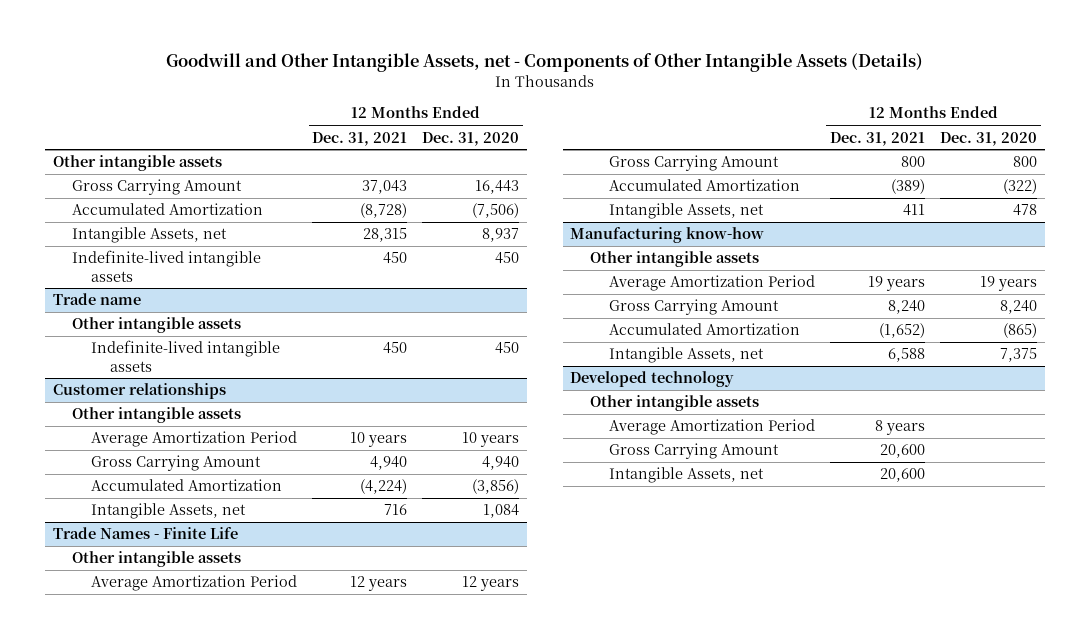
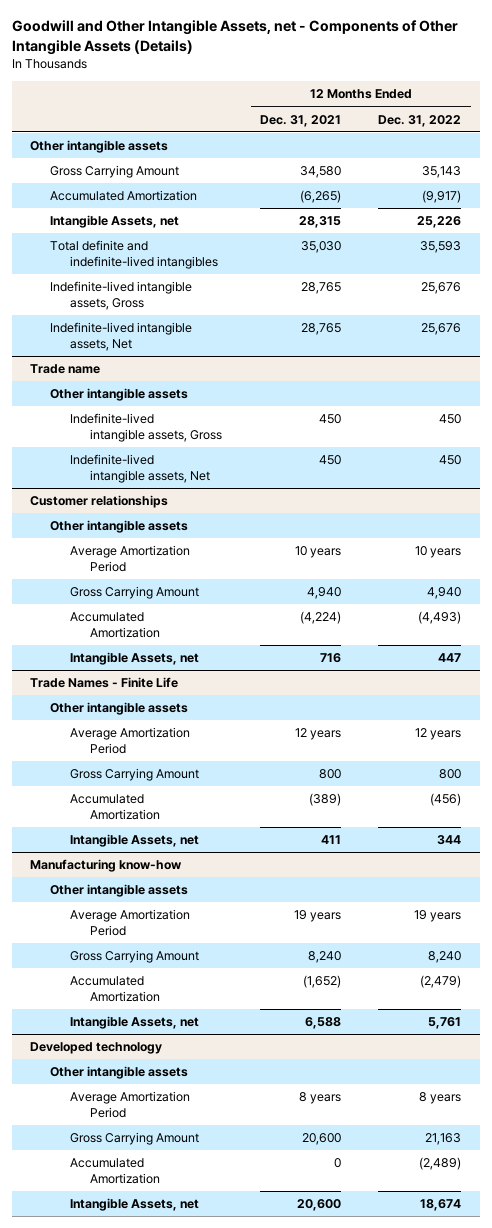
[422,131,520,146] Dec. 31, 2020 -> none
none -> [378,114,462,127] Dec. 31, 2022
[362,180,408,195] 37,043 -> [299,166,341,179] 34,580
[360,203,408,219] (8,728) -> [299,190,341,204] (6,265)
none -> [50,240,219,269] Total definite and indefinite-lived intangibles
[71,250,261,282] Indefinite-lived intangible assets -> [50,281,193,310] Indefinite-lived intangible assets, Gross
[383,252,408,265] 450 -> [300,282,341,295] 28,765
none -> [50,322,193,351] Indefinite-lived intangible assets, Net
[91,340,281,372] Indefinite-lived intangible assets -> [70,413,223,442] Indefinite-lived intangible assets, Gross
none -> [70,454,211,483] Indefinite-lived intangible assets, Net
none -> [70,1158,161,1184] Accumulated Amortization

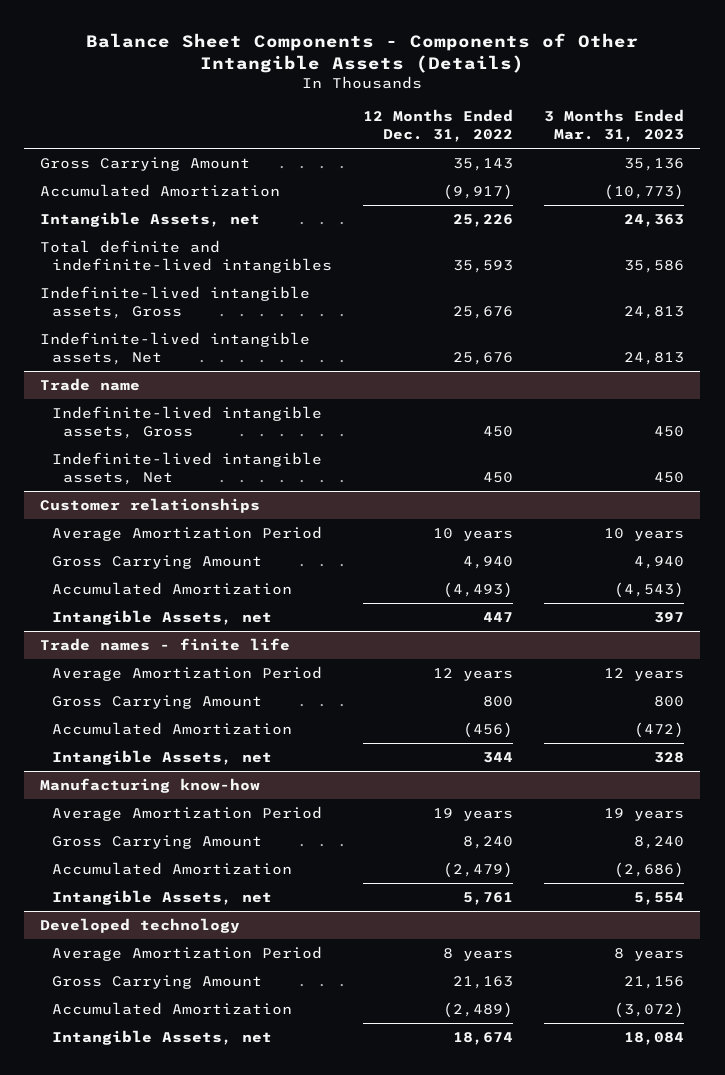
[11,20,458,56] Goodwill and Other Intangible Assets, net - Components of Other Intangible Assets (Details) -> [86,32,639,73] Balance Sheet Components - Components of Other Intangible Assets (Details)
[259,114,341,127] Dec. 31, 2021 -> none
none -> [544,109,685,142] 3 Months Ended Mar. 31, 2023
[30,140,169,154] Other intangible assets -> none
[50,388,189,402] Other intangible assets -> none
[50,520,189,534] Other intangible assets -> none
[50,702,189,716] Other intangible assets -> none
[30,677,179,689] Trade Names - Finite Life -> [40,638,291,652] Trade names - finite life
[50,884,189,898] Other intangible assets -> none
[50,1066,189,1080] Other intangible assets -> none

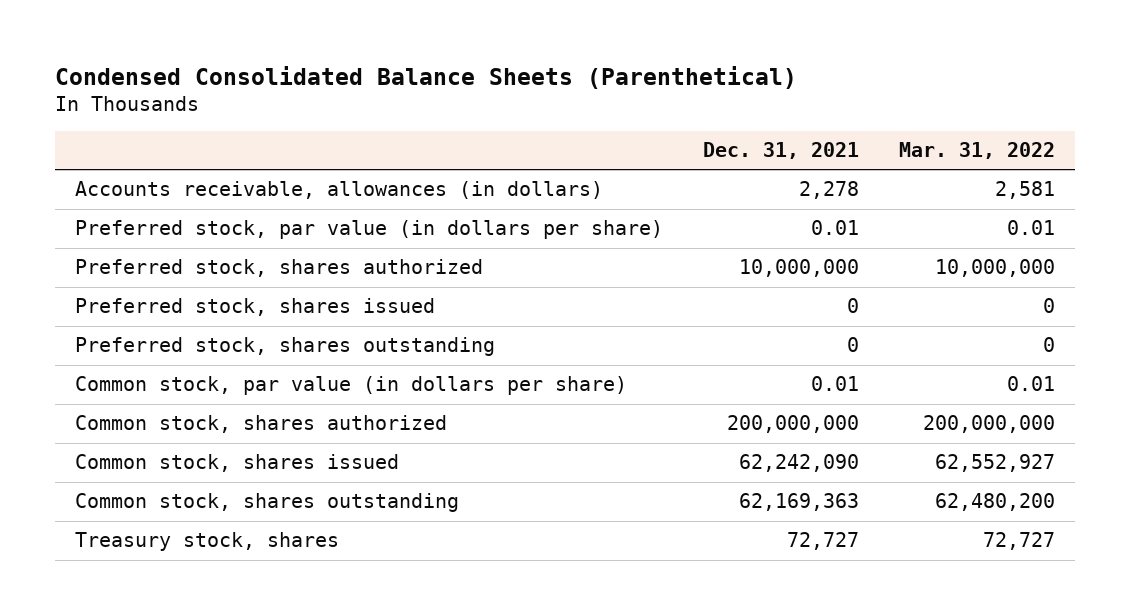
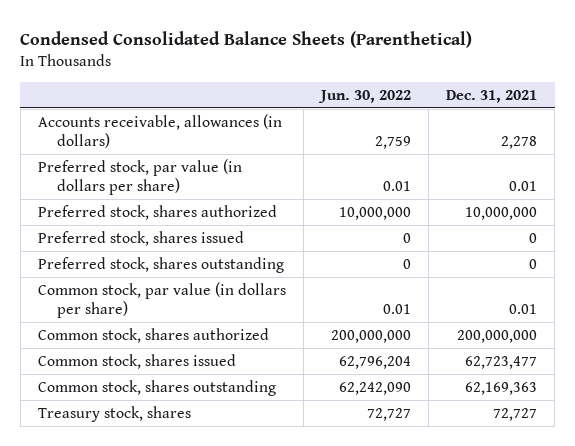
[899,142,1056,160] Mar. 31, 2022 -> none
none -> [317,89,411,103] Jun. 30, 2022
[739,454,860,473] 62,242,090 -> [465,355,538,369] 62,723,477

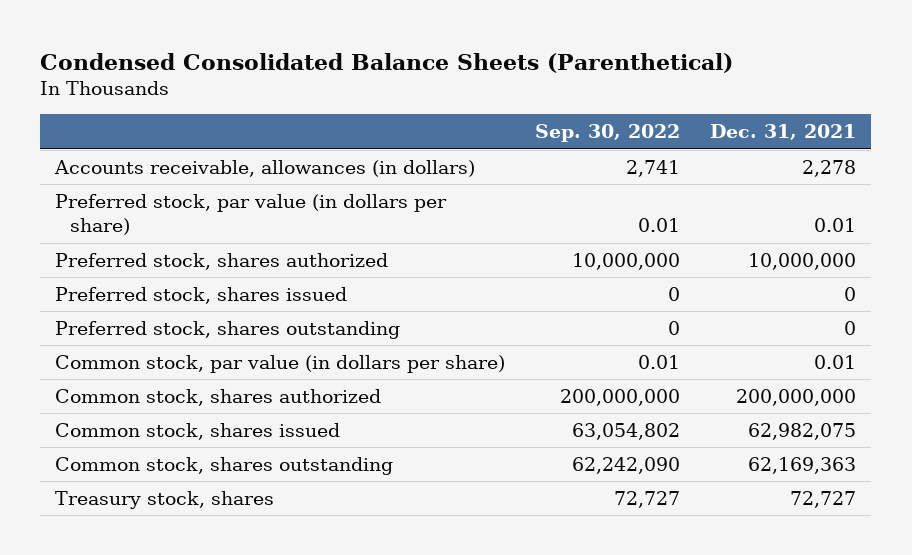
[317,89,411,103] Jun. 30, 2022 -> none
none -> [535,124,681,143] Sep. 30, 2022
[465,355,538,369] 62,723,477 -> [748,423,857,441] 62,982,075

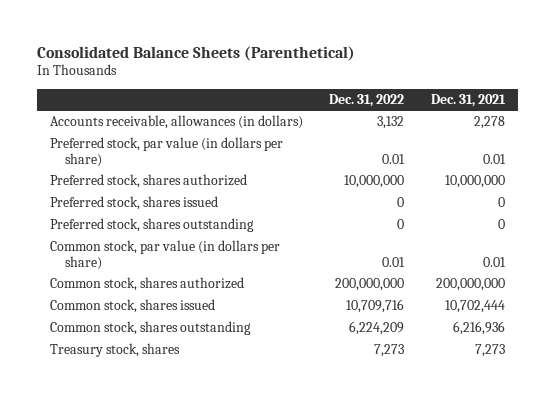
[40,52,734,73] Condensed Consolidated Balance Sheets (Parenthetical) -> [36,45,355,61] Consolidated Balance Sheets (Parenthetical)
[535,124,681,143] Sep. 30, 2022 -> none
none -> [329,94,405,108] Dec. 31, 2022
[748,423,857,441] 62,982,075 -> [444,300,505,314] 10,702,444
[748,457,857,475] 62,169,363 -> [452,321,505,336] 6,216,936
[790,491,857,509] 72,727 -> [474,344,505,358] 7,273

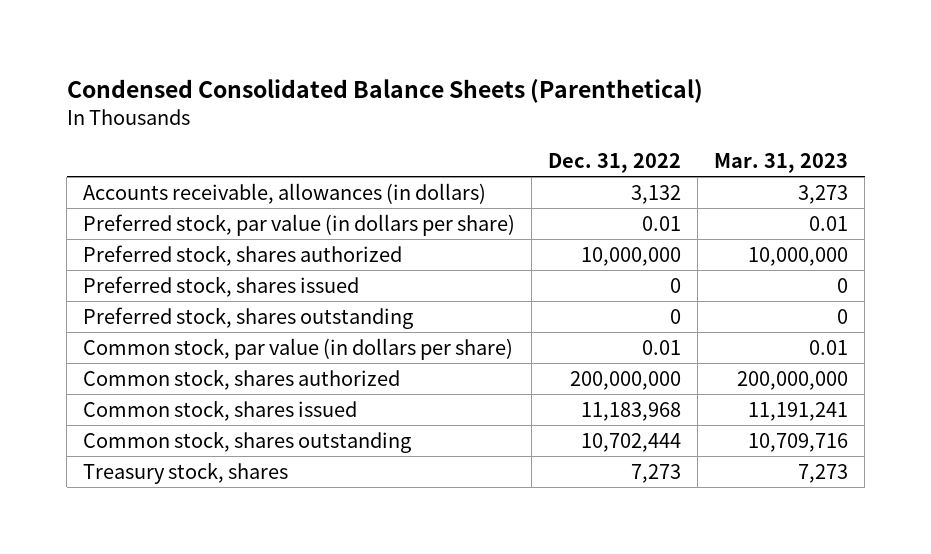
[36,45,355,61] Consolidated Balance Sheets (Parenthetical) -> [66,78,703,103] Condensed Consolidated Balance Sheets (Parenthetical)
[430,94,506,108] Dec. 31, 2021 -> none
none -> [714,152,849,173] Mar. 31, 2023
[346,299,405,314] 10,709,716 -> [581,402,682,422] 11,183,968
[349,321,405,336] 6,224,209 -> [581,433,682,453] 10,702,444

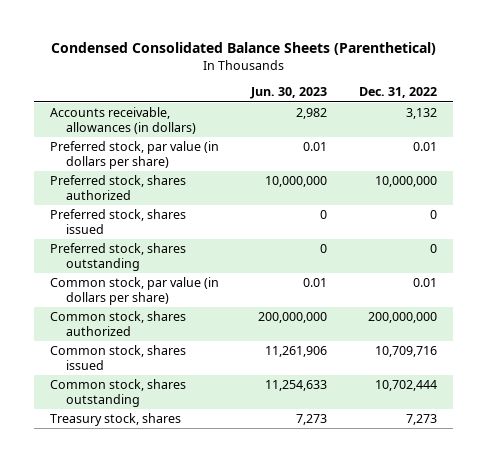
[714,152,849,173] Mar. 31, 2023 -> none
none -> [250,87,328,100] Jun. 30, 2023
[581,402,682,422] 11,183,968 -> [375,346,438,358] 10,709,716

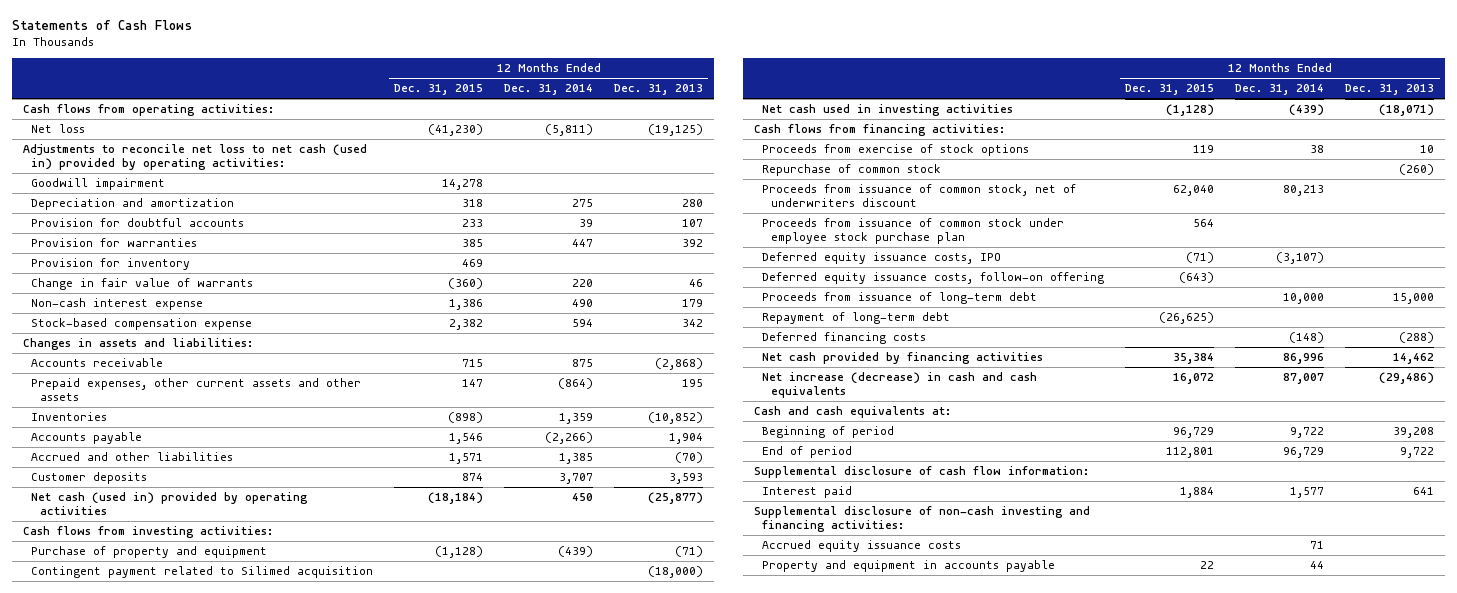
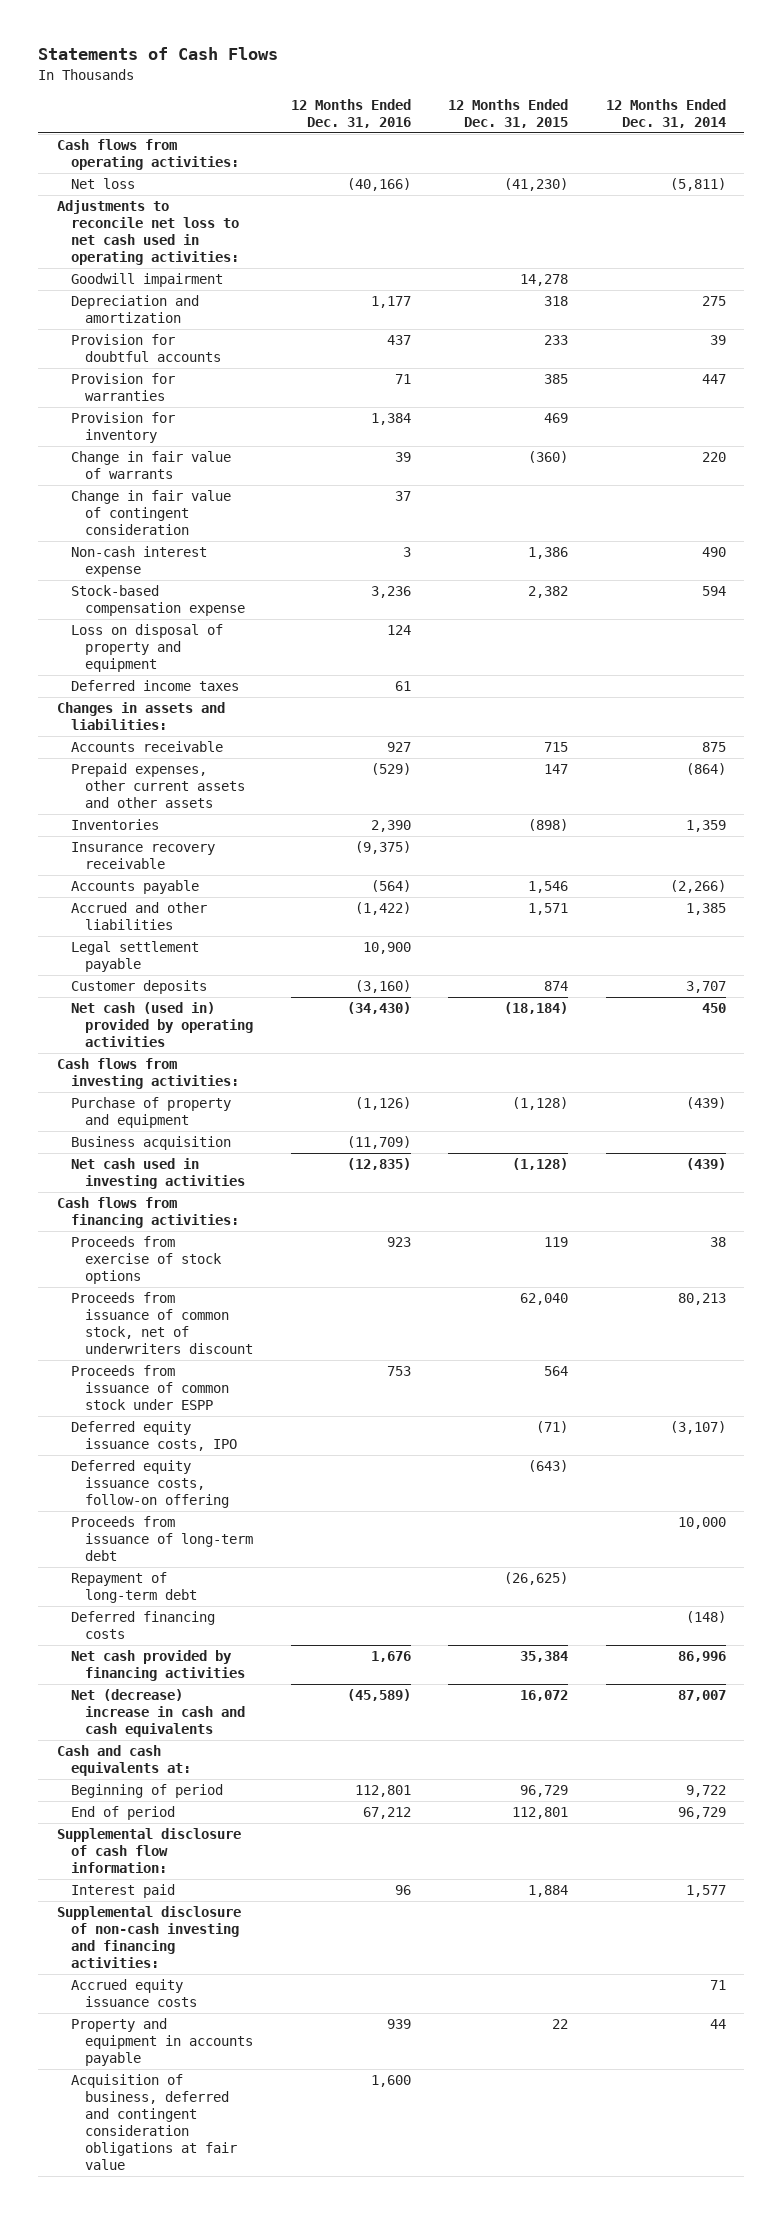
[614,84,704,96] Dec. 31, 2013 -> none
none -> [290,98,411,128] 12 Months Ended Dec. 31, 2016
[22,144,367,171] Adjustments to reconcile net loss to net cash (used in) provided by operating activities: -> [57,200,240,266] Adjustments to reconcile net loss to net cash used in operating activities:
none -> [71,490,232,536] Change in fair value of contingent consideration
none -> [71,624,224,673] Loss on disposal of property and equipment
none -> [71,680,240,692] Deferred income taxes
none -> [71,842,216,870] Insurance recovery receivable
none -> [71,941,200,973] Legal settlement payable
[31,566,374,579] Contingent payment related to Silimed acquisition -> none
none -> [71,1136,232,1151] Business acquisition
[762,164,942,177] Repurchase of common stock -> none
[762,218,1065,245] Proceeds from issuance of common stock under employee stock purchase plan -> [71,1365,230,1411] Proceeds from issuance of common stock under ESPP
[762,372,1038,399] Net increase (decrease) in cash and cash equivalents -> [71,1689,246,1738] Net (decrease) increase in cash and cash equivalents
none -> [71,2074,238,2171] Acquisition of business, deferred and contingent consideration obligations at fair value

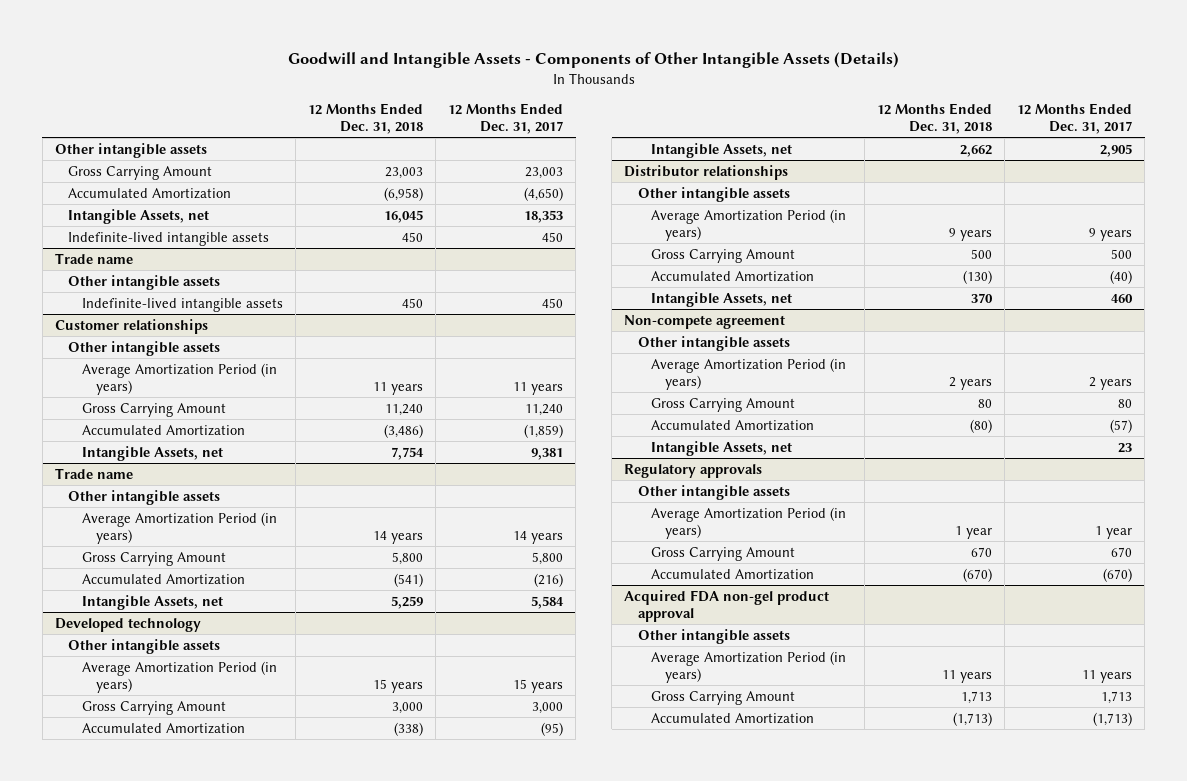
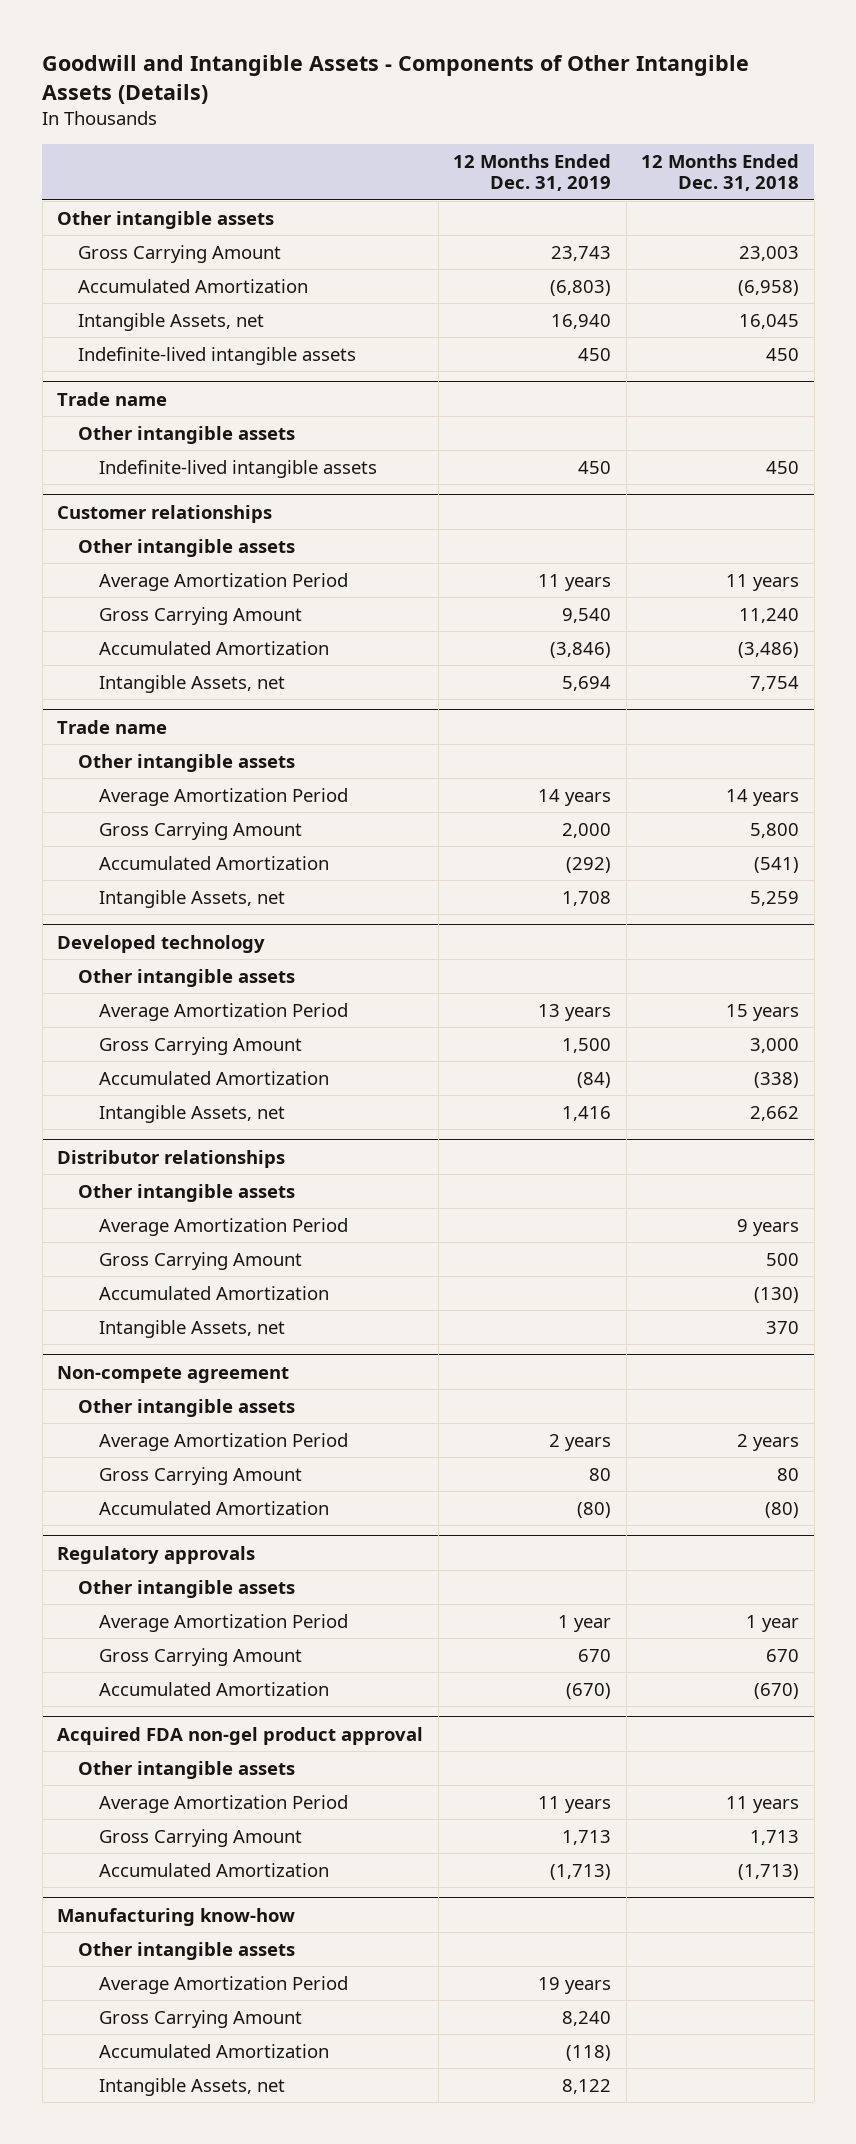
[448,102,564,134] 12 Months Ended Dec. 31, 2017 -> none
none -> [453,153,612,192] 12 Months Ended Dec. 31, 2019
[82,362,278,395] Average Amortization Period (in years) -> [98,572,348,591] Average Amortization Period
[82,511,278,544] Average Amortization Period (in years) -> [98,787,348,806] Average Amortization Period
[82,660,278,693] Average Amortization Period (in years) -> [98,1002,348,1021] Average Amortization Period
[651,208,847,241] Average Amortization Period (in years) -> [98,1217,348,1236] Average Amortization Period
[651,357,847,390] Average Amortization Period (in years) -> [98,1432,348,1451] Average Amortization Period
[651,440,793,456] Intangible Assets, net -> none
[651,506,847,539] Average Amortization Period (in years) -> [98,1613,348,1632] Average Amortization Period
[651,650,847,683] Average Amortization Period (in years) -> [98,1794,348,1813] Average Amortization Period
none -> [57,1907,296,1926] Manufacturing know-how
none -> [77,1941,295,1960] Other intangible assets
none -> [98,1975,348,1994] Average Amortization Period
none -> [98,2009,302,2028] Gross Carrying Amount
none -> [98,2043,329,2058] Accumulated Amortization
none -> [98,2077,285,2096] Intangible Assets, net

